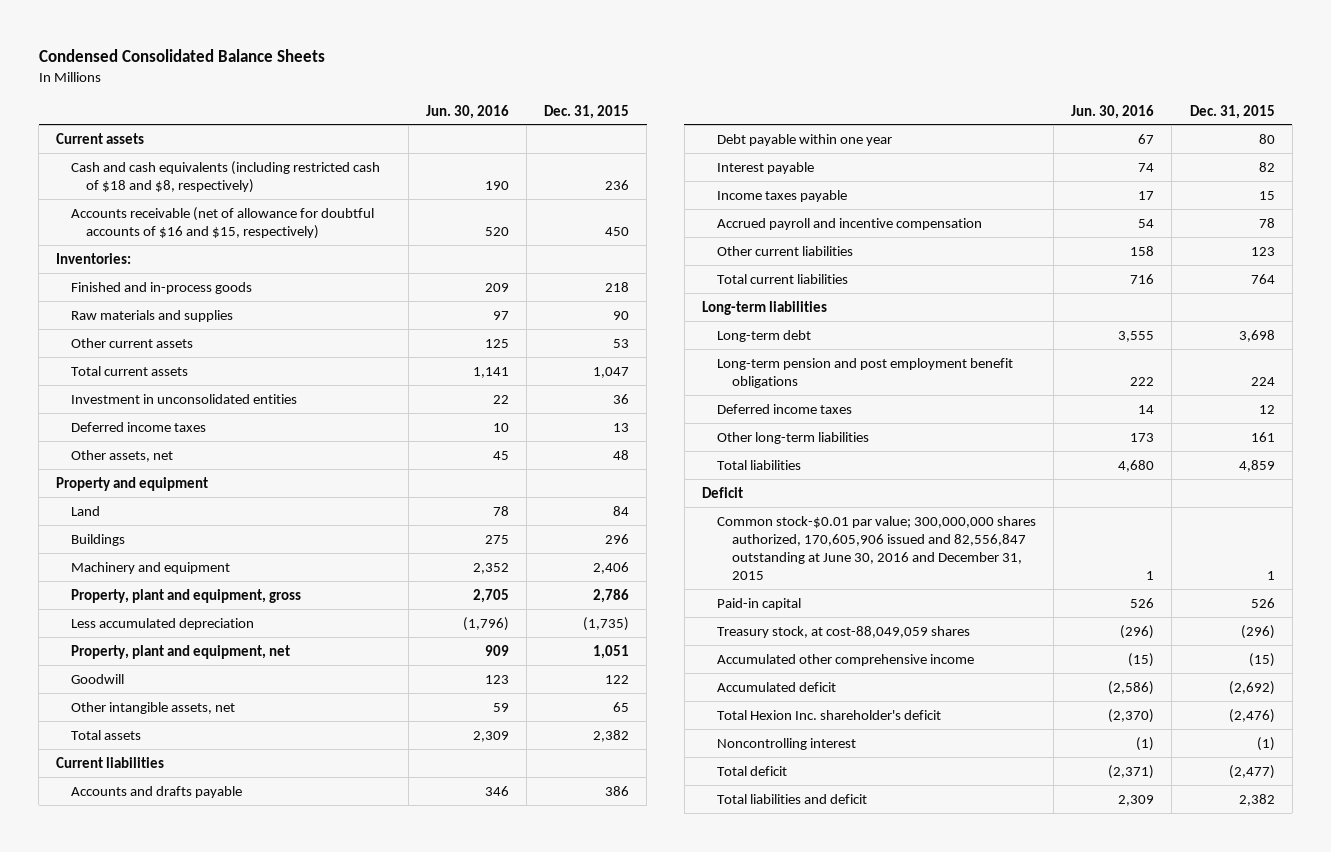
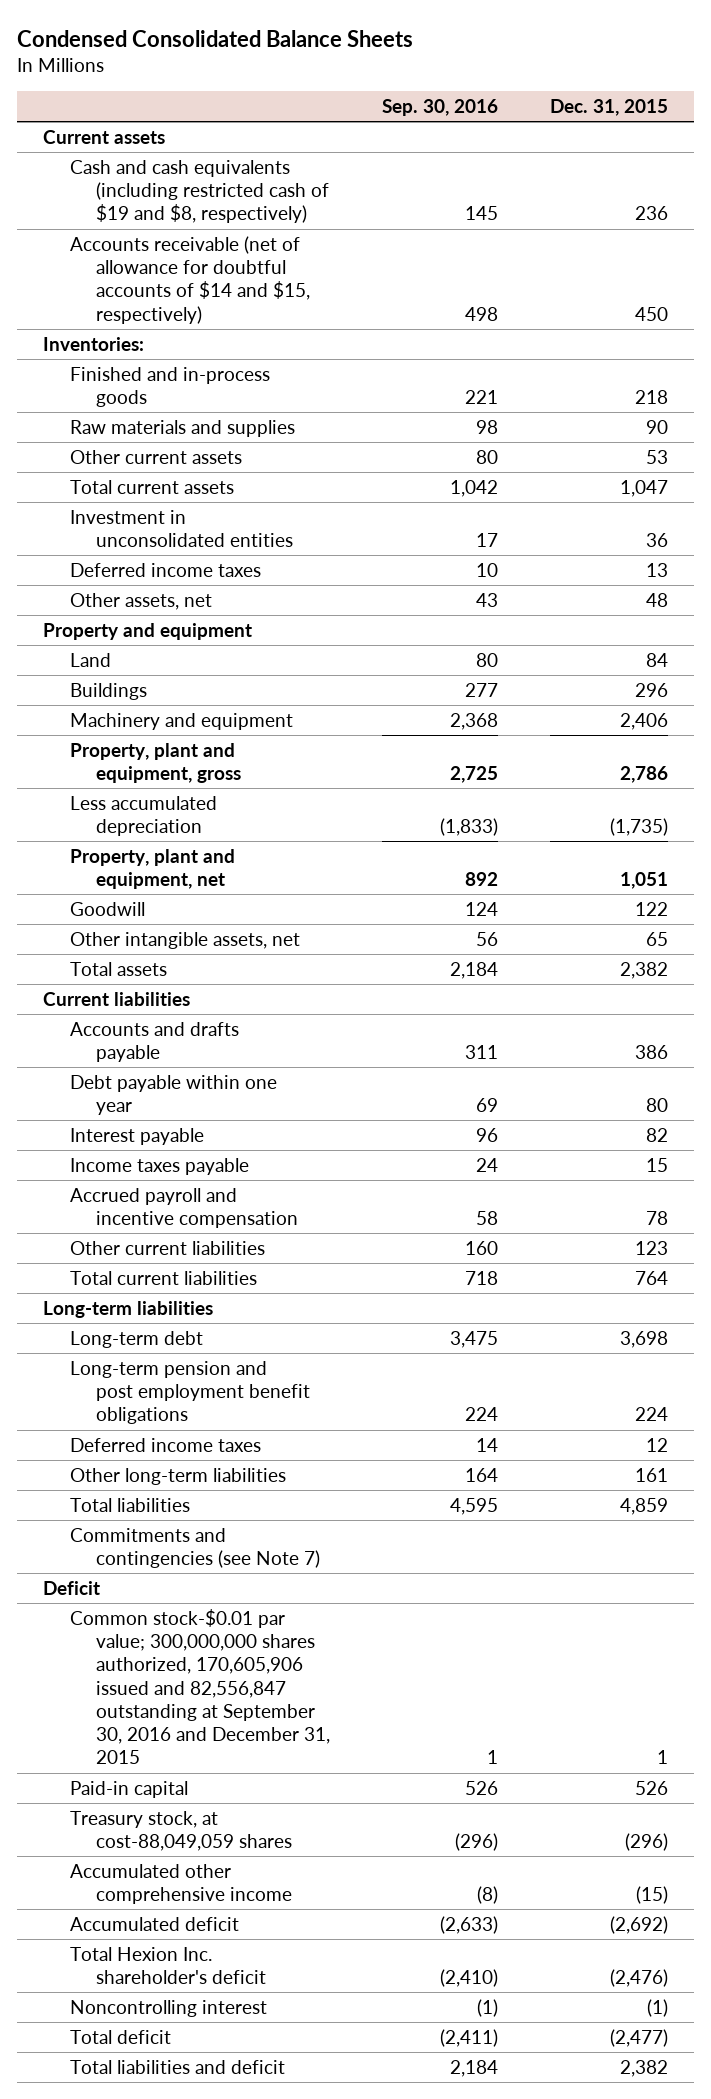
[425,104,509,119] Jun. 30, 2016 -> none
none -> [382,98,499,116] Sep. 30, 2016
[71,160,381,193] Cash and cash equivalents (including restricted cash of $18 and $8, respectively) -> [69,159,330,224] Cash and cash equivalents (including restricted cash of $19 and $8, respectively)
[71,206,375,239] Accounts receivable (net of allowance for doubtful accounts of $16 and $15, respectively) -> [69,235,311,324] Accounts receivable (net of allowance for doubtful accounts of $14 and $15, respectively)
none -> [69,1527,321,1569] Commitments and contingencies (see Note 7)
[716,515,1036,581] Common stock-$0.01 par value; 300,000,000 shares authorized, 170,605,906 issued and 82,556,847 outstanding at June 30, 2016 and December 31, 2015 -> [69,1608,331,1765] Common stock-$0.01 par value; 300,000,000 shares authorized, 170,605,906 issued and 82,556,847 outstanding at September 30, 2016 and December 31, 2015

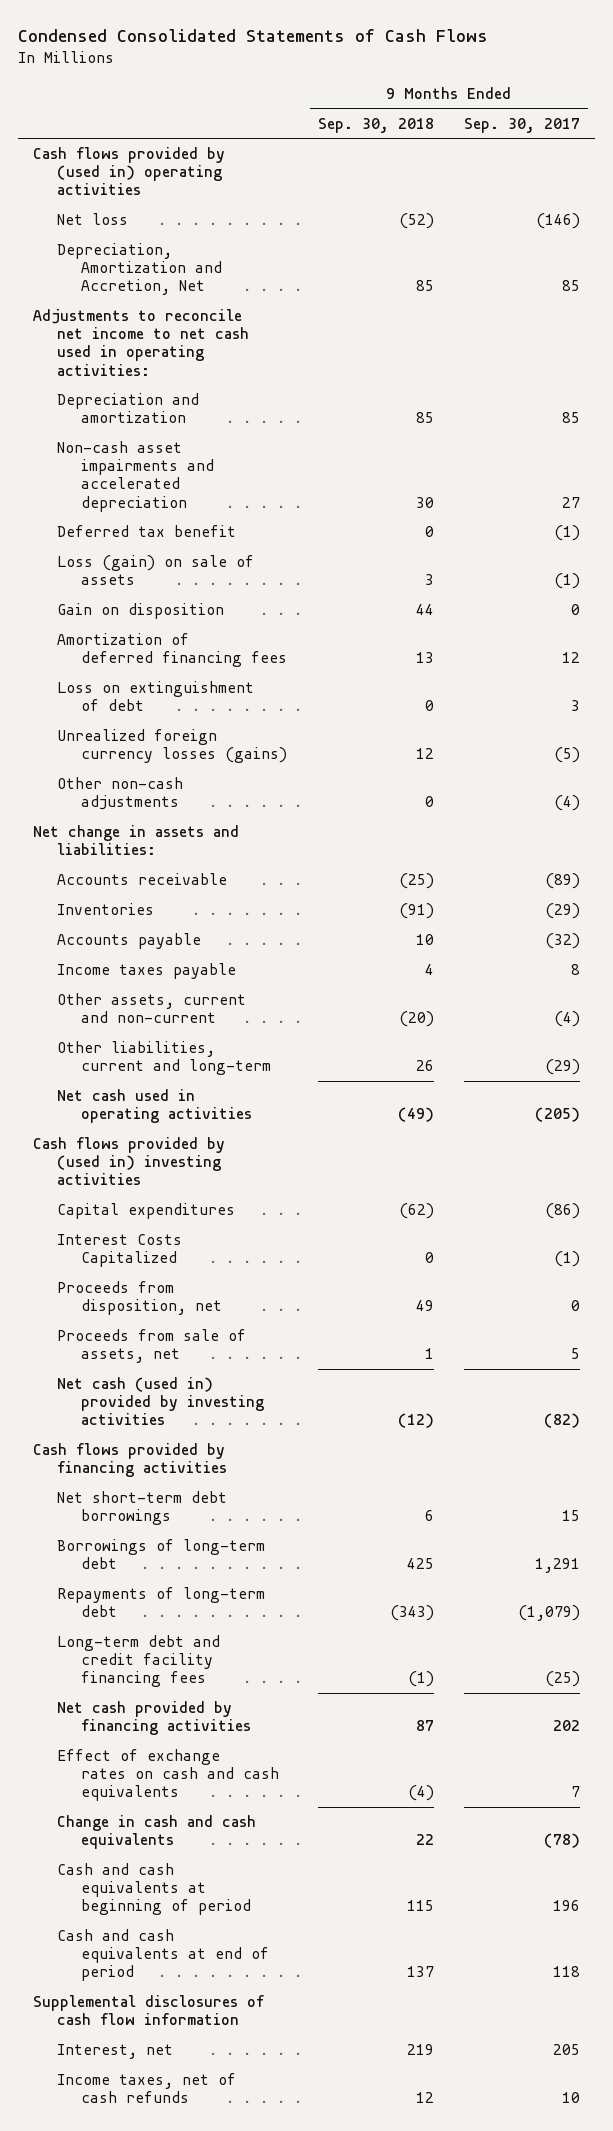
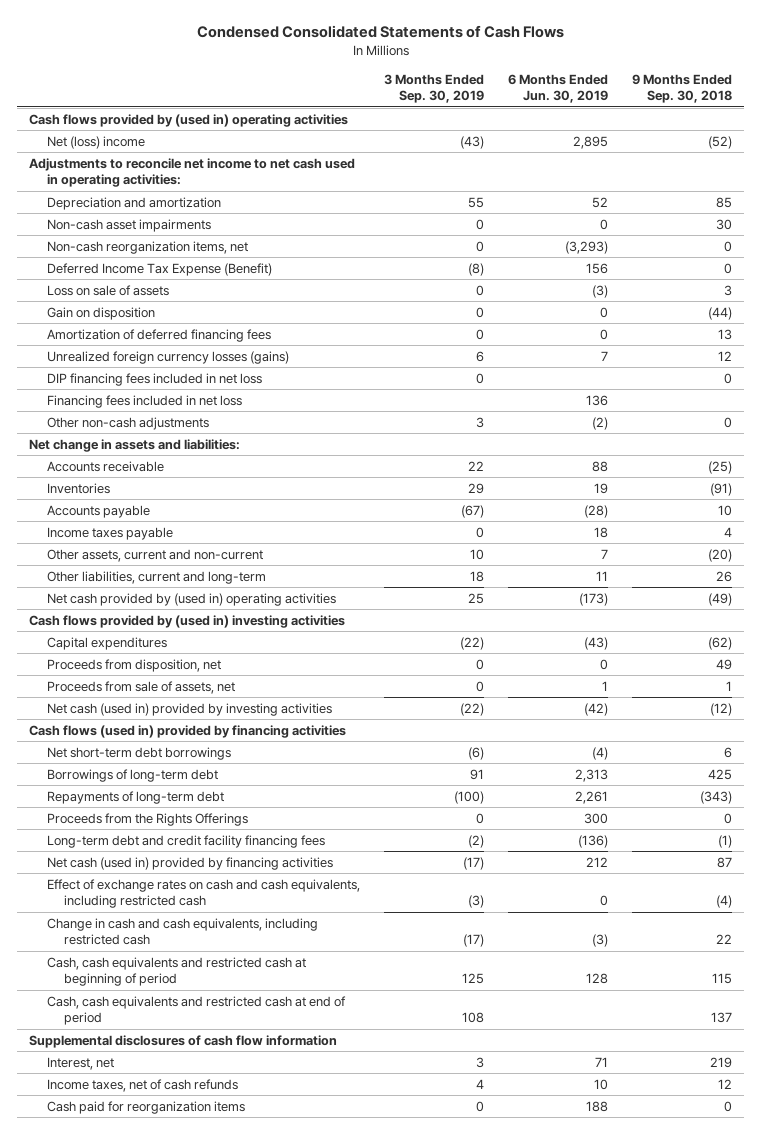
[464,117,581,133] Sep. 30, 2017 -> none
none -> [383,73,484,104] 3 Months Ended Sep. 30, 2019
none -> [507,73,608,104] 6 Months Ended Jun. 30, 2019
[57,243,223,296] Depreciation, Amortization and Accretion, Net -> none
[57,213,129,226] Net loss -> [46,135,145,149] Net (loss) income
[57,441,215,512] Non-cash asset impairments and accelerated depreciation -> [46,218,211,232] Non-cash asset impairments
none -> [46,240,248,254] Non-cash reorganization items, net
[57,525,237,538] Deferred tax benefit -> [46,262,272,276] Deferred Income Tax Expense (Benefit)
[57,555,255,586] Loss (gain) on sale of assets -> [46,284,169,296] Loss on sale of assets
[415,604,434,616] 44 -> [708,306,733,320] (44)
[57,681,255,712] Loss on extinguishment of debt -> none
none -> [46,372,262,386] DIP financing fees included in net loss
none -> [46,394,242,408] Financing fees included in net loss
[57,1089,253,1124] Net cash used in operating activities -> [46,592,336,606] Net cash provided by (used in) operating activities
[57,1234,183,1268] Interest Costs Capitalized -> none
[33,1443,228,1478] Cash flows provided by financing activities -> [29,724,347,738] Cash flows (used in) provided by financing activities
none -> [46,812,248,826] Proceeds from the Rights Offerings
[57,1701,252,1736] Net cash provided by financing activities -> [46,856,333,870] Net cash (used in) provided by financing activities
[57,1749,280,1802] Effect of exchange rates on cash and cash equivalents -> [46,878,360,909] Effect of exchange rates on cash and cash equivalents, including restricted cash
[57,1815,257,1850] Change in cash and cash equivalents -> [46,917,318,946] Change in cash and cash equivalents, including restricted cash
[57,1863,252,1916] Cash and cash equivalents at beginning of period -> [46,956,306,987] Cash, cash equivalents and restricted cash at beginning of period
[57,1929,270,1982] Cash and cash equivalents at end of period -> [46,995,346,1026] Cash, cash equivalents and restricted cash at end of period
none -> [46,1100,245,1114] Cash paid for reorganization items

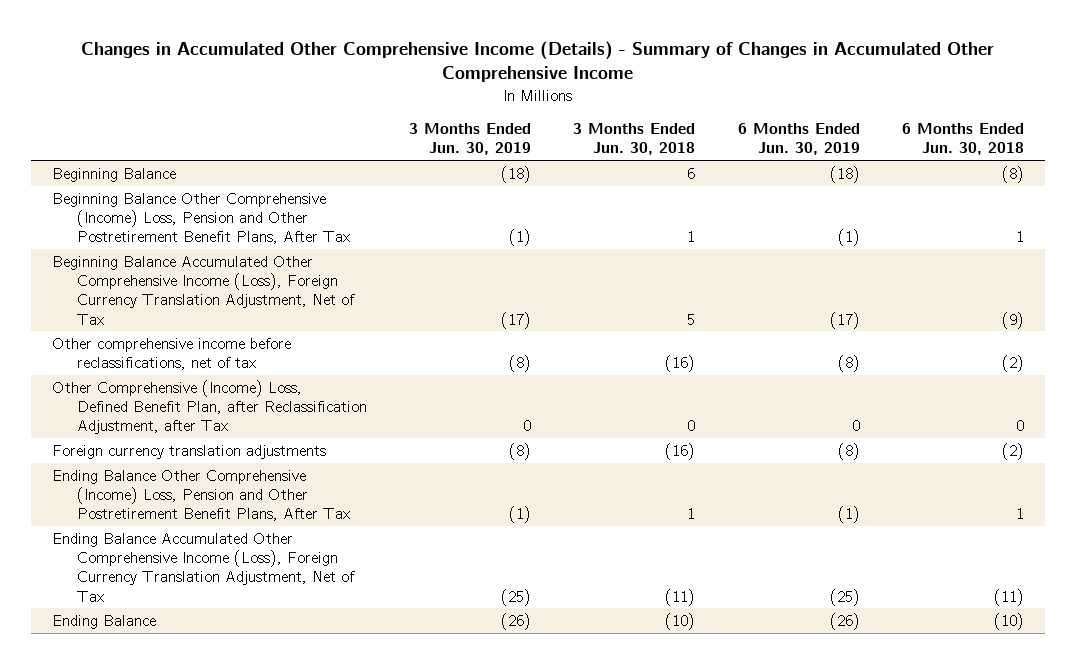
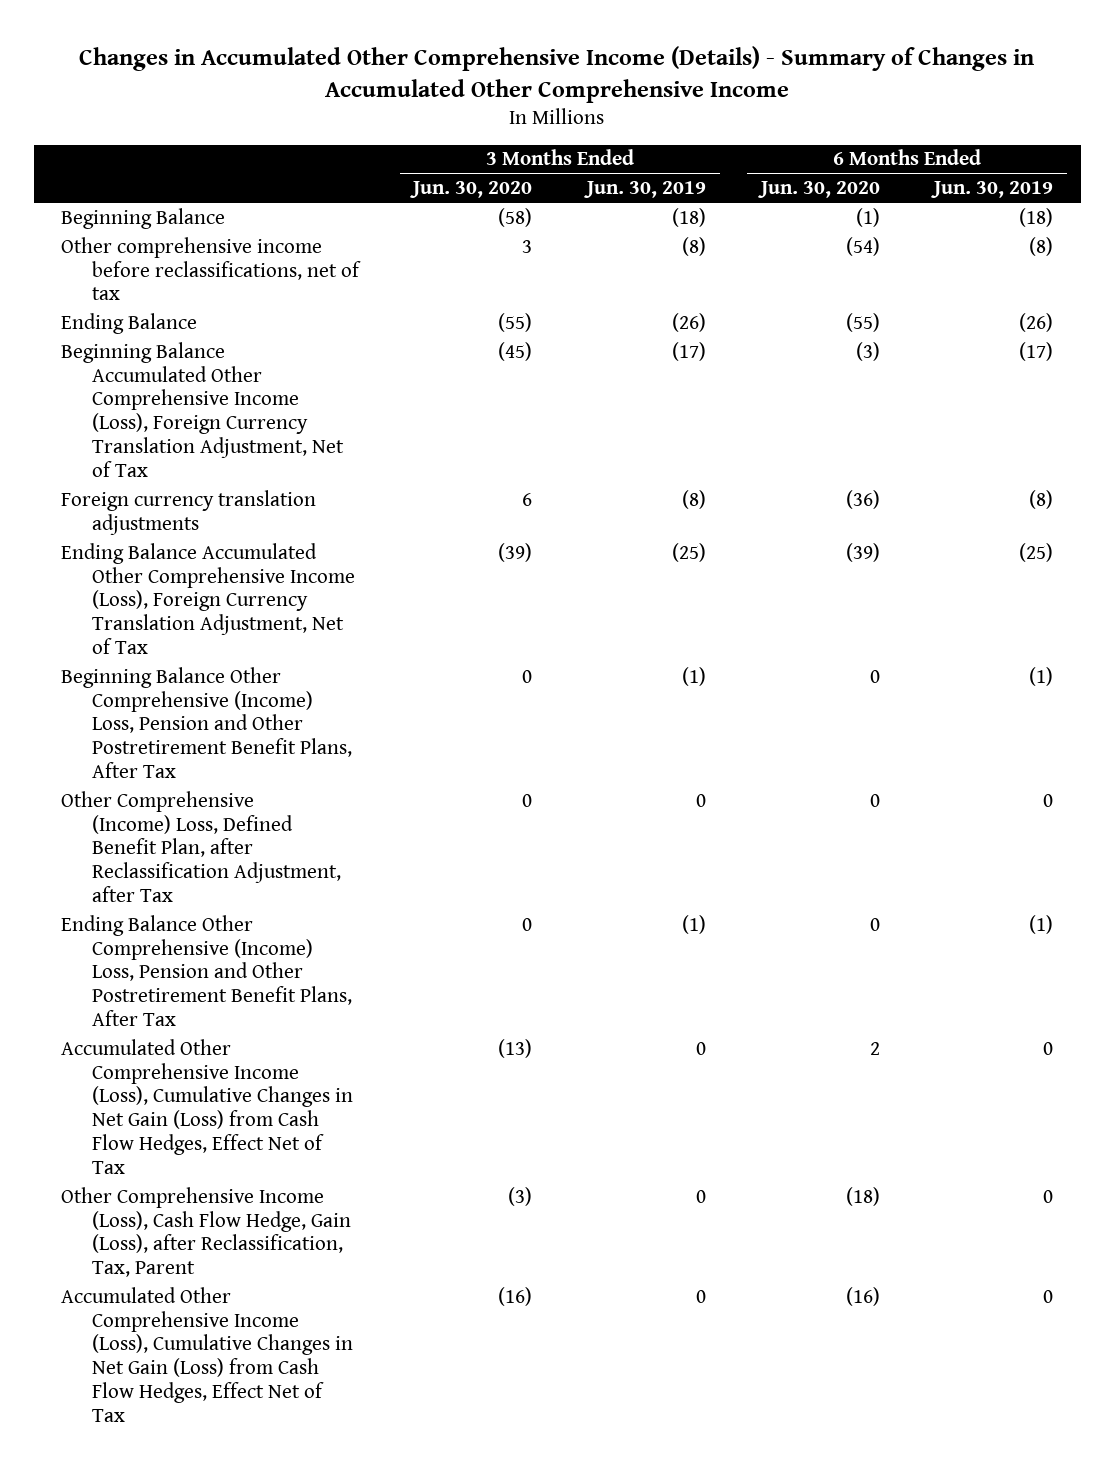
[573,123,696,156] 3 Months Ended Jun. 30, 2018 -> none
[902,123,1025,156] 6 Months Ended Jun. 30, 2018 -> none
none -> [410,181,533,199] Jun. 30, 2020
none -> [757,181,880,199] Jun. 30, 2020
[51,614,156,629] Ending Balance -> [61,312,198,334] Ending Balance
[51,255,355,325] Beginning Balance Accumulated Other Comprehensive Income (Loss), Foreign Currency Translation Adjustment, Net of Tax -> [61,341,344,477] Beginning Balance Accumulated Other Comprehensive Income (Loss), Foreign Currency Translation Adjustment, Net of Tax
[51,192,350,245] Beginning Balance Other Comprehensive (Income) Loss, Pension and Other Postretirement Benefit Plans, After Tax -> [61,666,352,778] Beginning Balance Other Comprehensive (Income) Loss, Pension and Other Postretirement Benefit Plans, After Tax
[51,379,367,435] Other Comprehensive (Income) Loss, Defined Benefit Plan, after Reclassification Adjustment, after Tax -> [61,790,341,902] Other Comprehensive (Income) Loss, Defined Benefit Plan, after Reclassification Adjustment, after Tax
[51,469,350,522] Ending Balance Other Comprehensive (Income) Loss, Pension and Other Postretirement Benefit Plans, After Tax -> [61,914,352,1026] Ending Balance Other Comprehensive (Income) Loss, Pension and Other Postretirement Benefit Plans, After Tax
none -> [61,1038,353,1174] Accumulated Other Comprehensive Income (Loss), Cumulative Changes in Net Gain (Loss) from Cash Flow Hedges, Effect Net of Tax
none -> [61,1186,351,1278] Other Comprehensive Income (Loss), Cash Flow Hedge, Gain (Loss), after Reclassification, Tax, Parent
none -> [61,1286,353,1422] Accumulated Other Comprehensive Income (Loss), Cumulative Changes in Net Gain (Loss) from Cash Flow Hedges, Effect Net of Tax

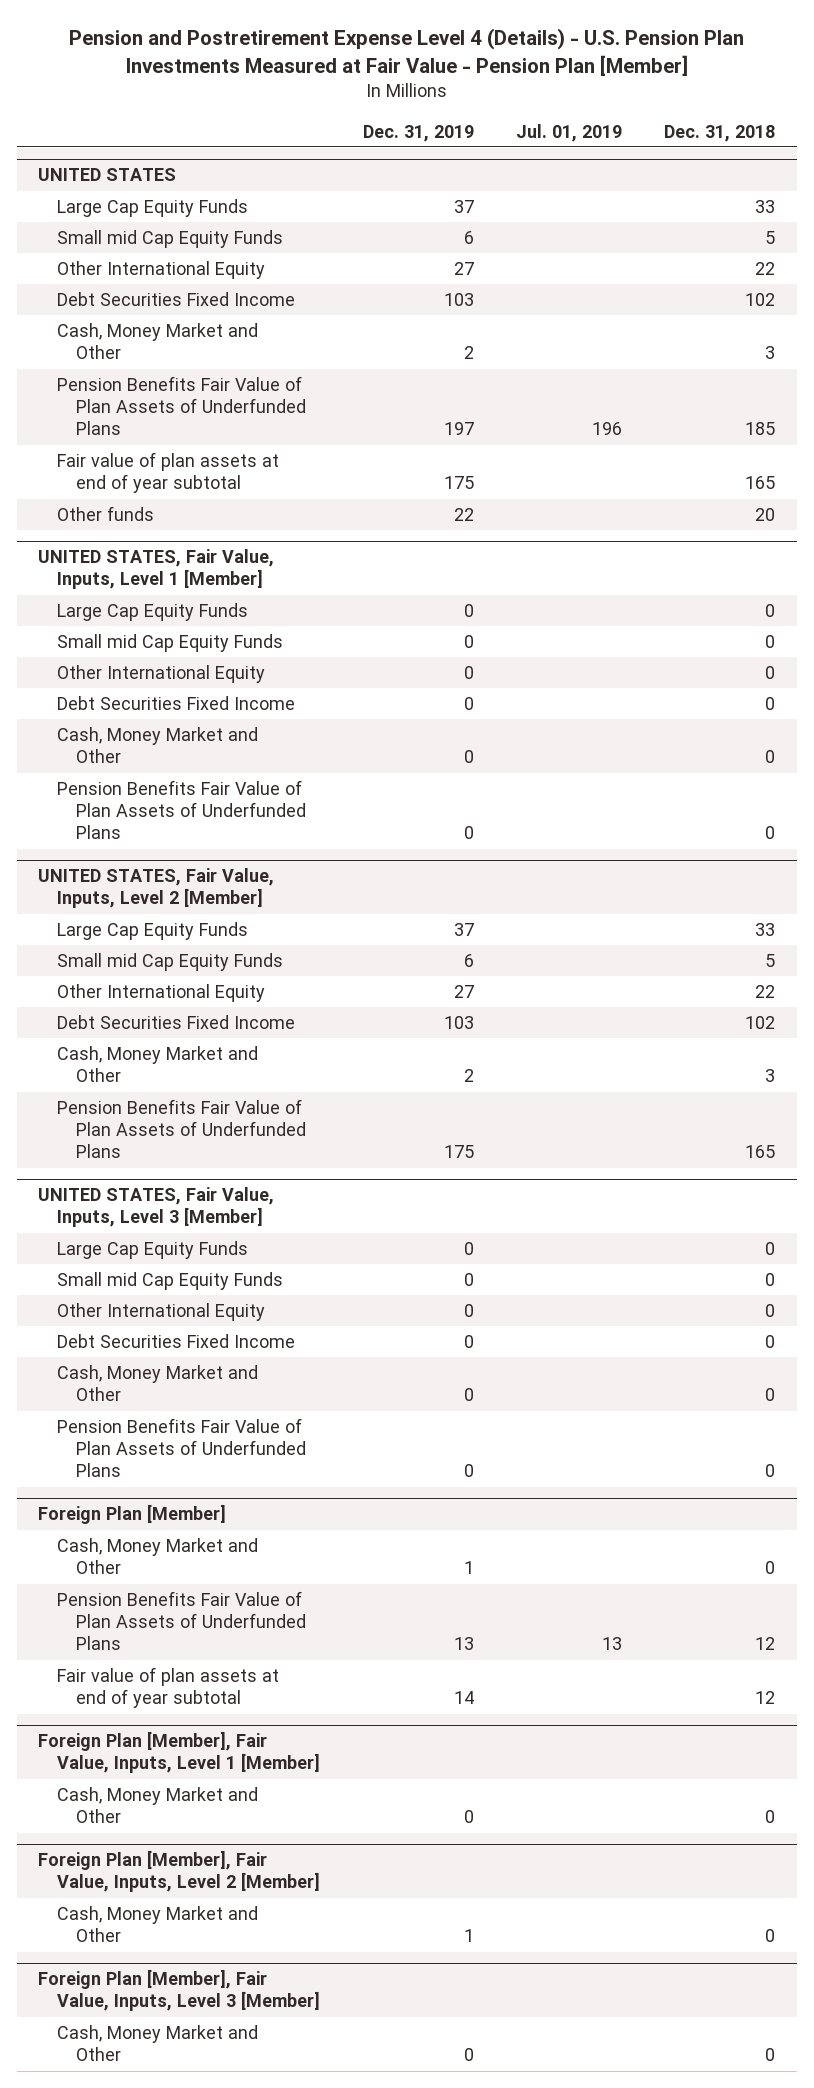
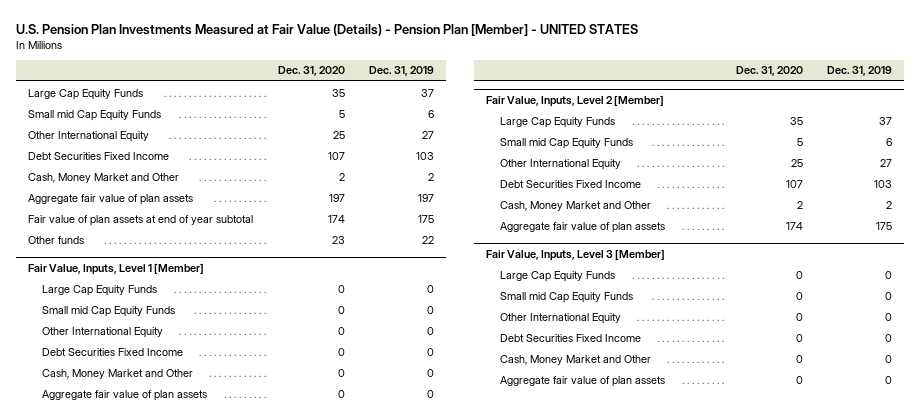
[68,28,744,77] Pension and Postretirement Expense Level 4 (Details) - U.S. Pension Plan Investments Measured at Fair Value - Pension Plan [Member] -> [16,23,639,36] U.S. Pension Plan Investments Measured at Fair Value (Details) - Pension Plan [Member] - UNITED STATES
[516,123,623,142] Jul. 01, 2019 -> none
[664,124,776,142] Dec. 31, 2018 -> none
none -> [277,66,345,77] Dec. 31, 2020
[38,168,177,182] UNITED STATES -> none
[57,376,307,436] Pension Benefits Fair Value of Plan Assets of Underfunded Plans -> [28,193,194,205] Aggregate fair value of plan assets
[38,549,275,590] UNITED STATES, Fair Value, Inputs, Level 1 [Member] -> [28,262,205,275] Fair Value, Inputs, Level 1 [Member]
[57,780,307,840] Pension Benefits Fair Value of Plan Assets of Underfunded Plans -> [42,389,208,401] Aggregate fair value of plan assets
[38,868,275,909] UNITED STATES, Fair Value, Inputs, Level 2 [Member] -> [486,94,665,107] Fair Value, Inputs, Level 2 [Member]
[57,1099,307,1159] Pension Benefits Fair Value of Plan Assets of Underfunded Plans -> [500,221,666,233] Aggregate fair value of plan assets
[38,1187,275,1228] UNITED STATES, Fair Value, Inputs, Level 3 [Member] -> [486,248,666,261] Fair Value, Inputs, Level 3 [Member]
[38,1504,227,1525] Foreign Plan [Member] -> none
[57,1538,259,1575] Cash, Money Market and Other -> none
[57,1591,307,1651] Pension Benefits Fair Value of Plan Assets of Underfunded Plans -> none
[57,1667,280,1709] Fair value of plan assets at end of year subtotal -> none
[38,1731,321,1774] Foreign Plan [Member], Fair Value, Inputs, Level 1 [Member] -> none
[57,1787,259,1824] Cash, Money Market and Other -> none
[38,1850,321,1893] Foreign Plan [Member], Fair Value, Inputs, Level 2 [Member] -> none
[57,1906,259,1943] Cash, Money Market and Other -> none
[38,1969,321,2012] Foreign Plan [Member], Fair Value, Inputs, Level 3 [Member] -> none
[57,2025,259,2062] Cash, Money Market and Other -> none
[57,1418,307,1478] Pension Benefits Fair Value of Plan Assets of Underfunded Plans -> [500,375,666,387] Aggregate fair value of plan assets

